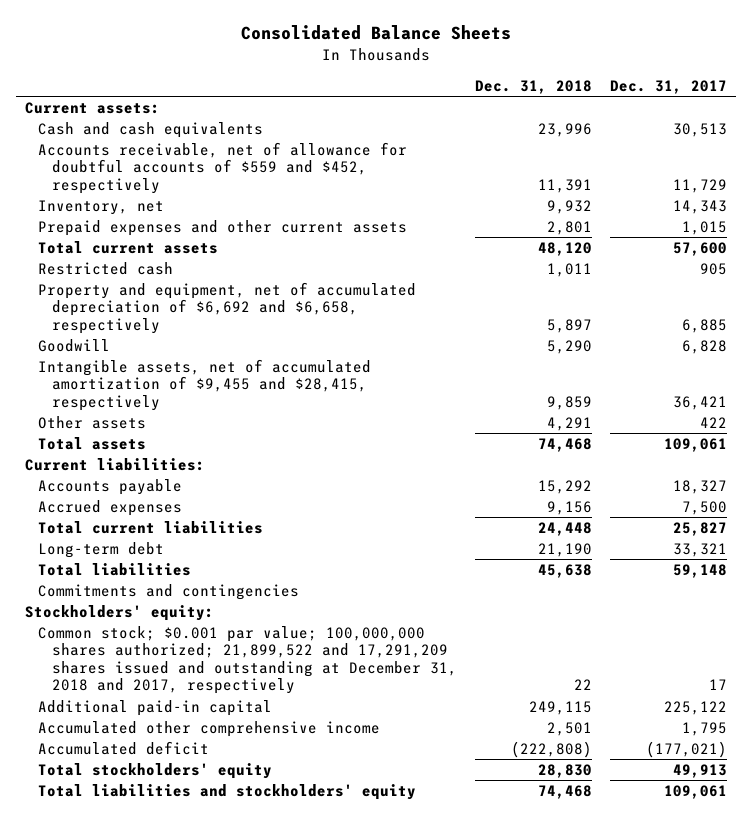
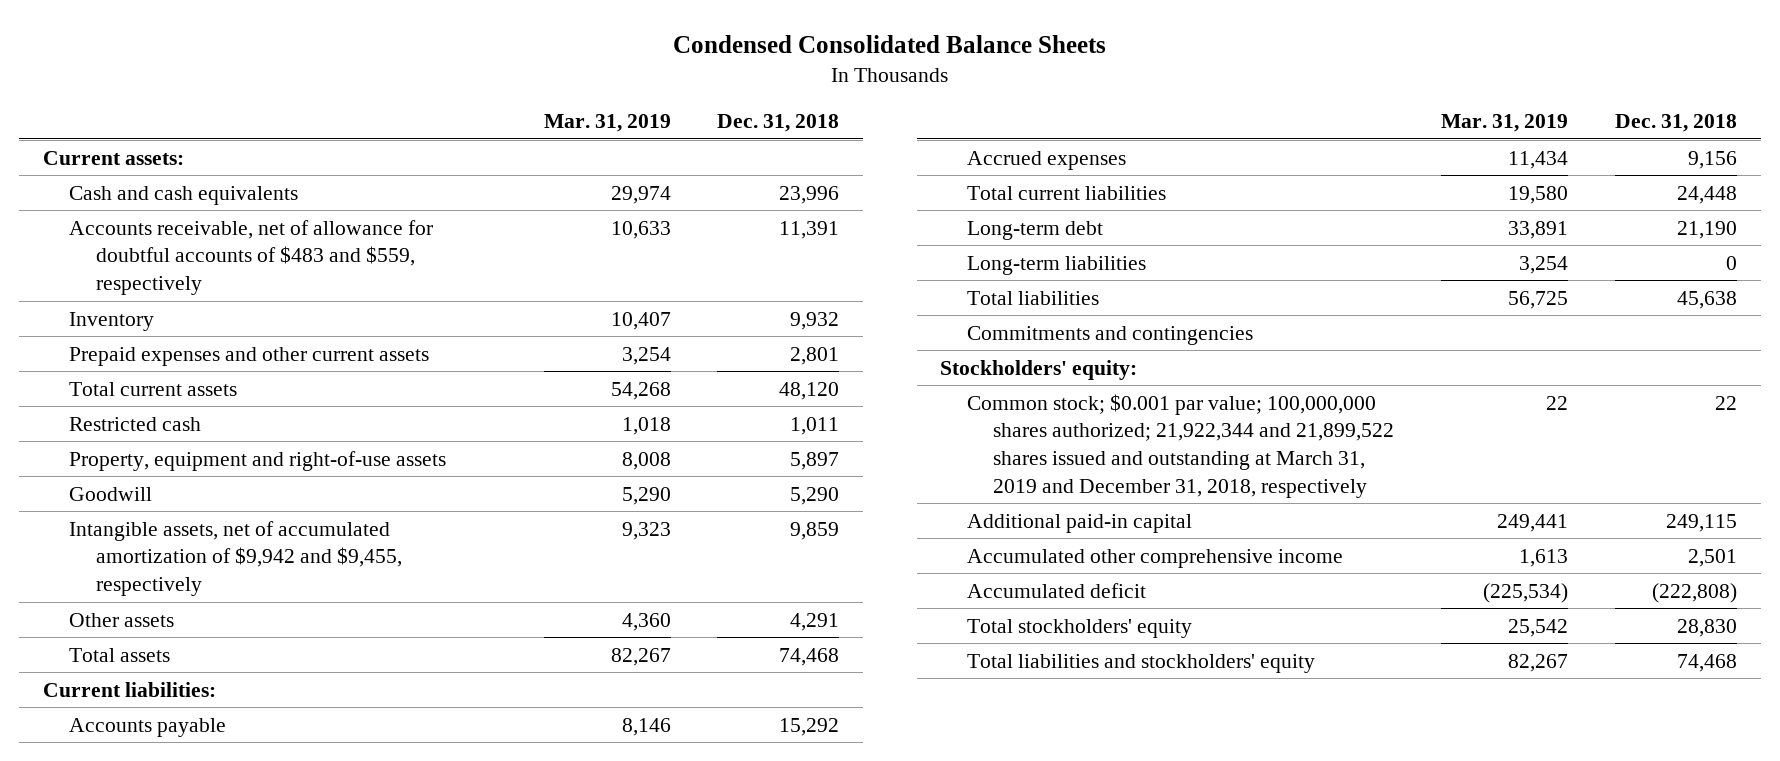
[241,25,512,41] Consolidated Balance Sheets -> [672,35,1106,54] Condensed Consolidated Balance Sheets
[609,79,727,94] Dec. 31, 2017 -> none
none -> [543,114,671,133] Mar. 31, 2019
[38,141,408,194] Accounts receivable, net of allowance for doubtful accounts of $559 and $452, respectively -> [69,219,434,296] Accounts receivable, net of allowance for doubtful accounts of $483 and $559, respectively
[38,199,165,215] Inventory, net -> [69,311,155,331] Inventory
[38,281,417,334] Property and equipment, net of accumulated depreciation of $6,692 and $6,658, respectively -> [69,450,447,471] Property, equipment and right-of-use assets
[38,358,372,411] Intangible assets, net of accumulated amortization of $9,455 and $28,415, respectively -> [69,520,402,597] Intangible assets, net of accumulated amortization of $9,942 and $9,455, respectively
none -> [966,255,1146,275] Long-term liabilities
[38,625,457,695] Common stock; $0.001 par value; 100,000,000 shares authorized; 21,899,522 and 17,291,209 shares issued and outstanding at December 31, 2018 and 2017, respectively -> [966,393,1395,498] Common stock; $0.001 par value; 100,000,000 shares authorized; 21,922,344 and 21,899,522 shares issued and outstanding at March 31, 2019 and December 31, 2018, respectively

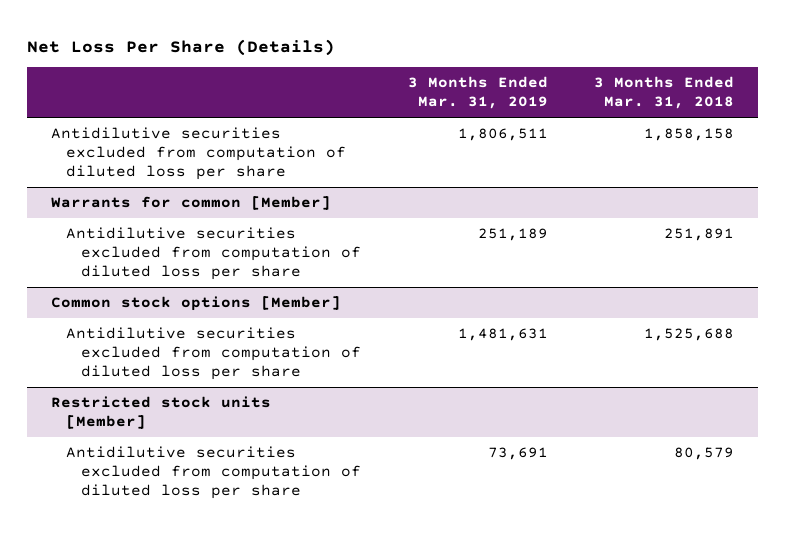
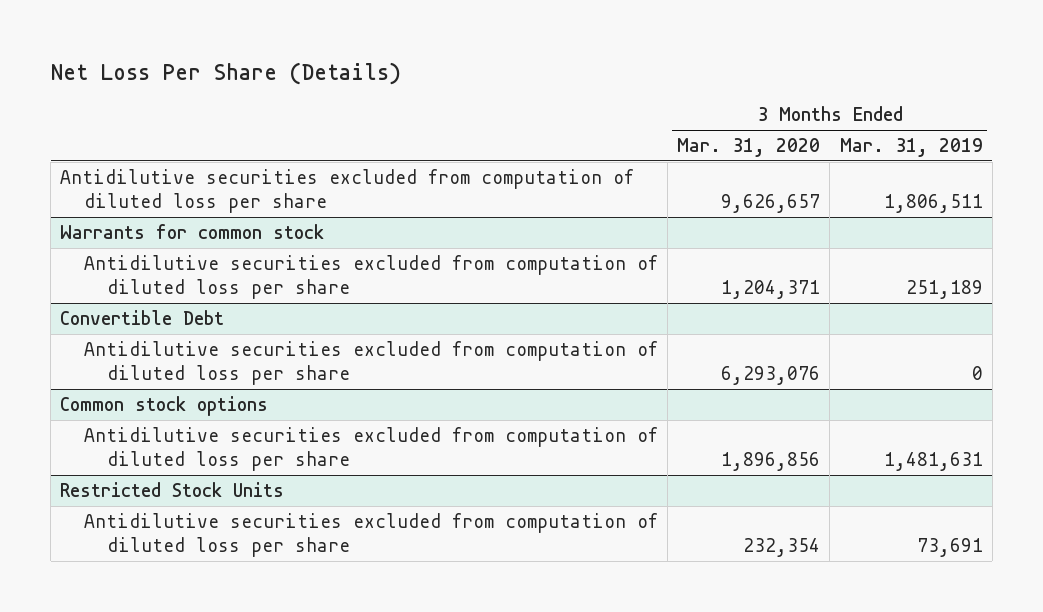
[594,76,735,110] 3 Months Ended Mar. 31, 2018 -> none
none -> [677,137,821,157] Mar. 31, 2020
[50,196,331,211] Warrants for common [Member] -> [60,223,325,239] Warrants for common stock
none -> [60,309,225,325] Convertible Debt
none -> [83,340,658,386] Antidilutive securities excluded from computation of diluted loss per share
[50,296,341,312] Common stock options [Member] -> [60,395,269,416] Common stock options
[50,396,271,429] Restricted stock units [Member] -> [60,481,285,497] Restricted Stock Units

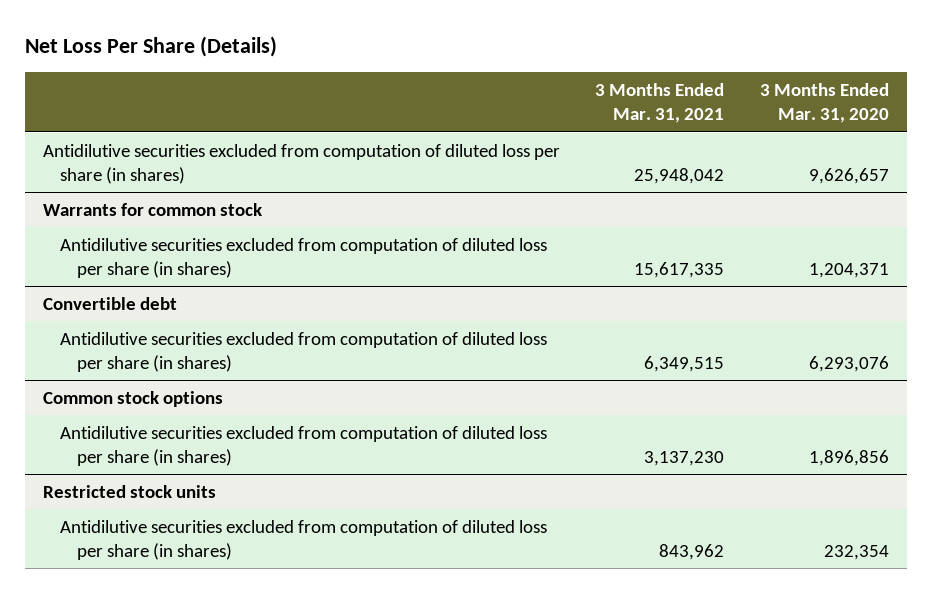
[839,137,983,157] Mar. 31, 2019 -> none
none -> [595,82,725,123] 3 Months Ended Mar. 31, 2021
[60,168,635,214] Antidilutive securities excluded from computation of diluted loss per share -> [42,143,560,184] Antidilutive securities excluded from computation of diluted loss per share (in shares)
[83,254,658,300] Antidilutive securities excluded from computation of diluted loss per share -> [59,237,547,278] Antidilutive securities excluded from computation of diluted loss per share (in shares)
[60,309,225,325] Convertible Debt -> [42,296,177,310] Convertible debt
[83,340,658,386] Antidilutive securities excluded from computation of diluted loss per share -> [59,331,547,372] Antidilutive securities excluded from computation of diluted loss per share (in shares)
[83,426,658,472] Antidilutive securities excluded from computation of diluted loss per share -> [59,425,547,466] Antidilutive securities excluded from computation of diluted loss per share (in shares)
[60,481,285,497] Restricted Stock Units -> [42,484,216,498] Restricted stock units
[83,512,658,558] Antidilutive securities excluded from computation of diluted loss per share -> [59,519,547,560] Antidilutive securities excluded from computation of diluted loss per share (in shares)

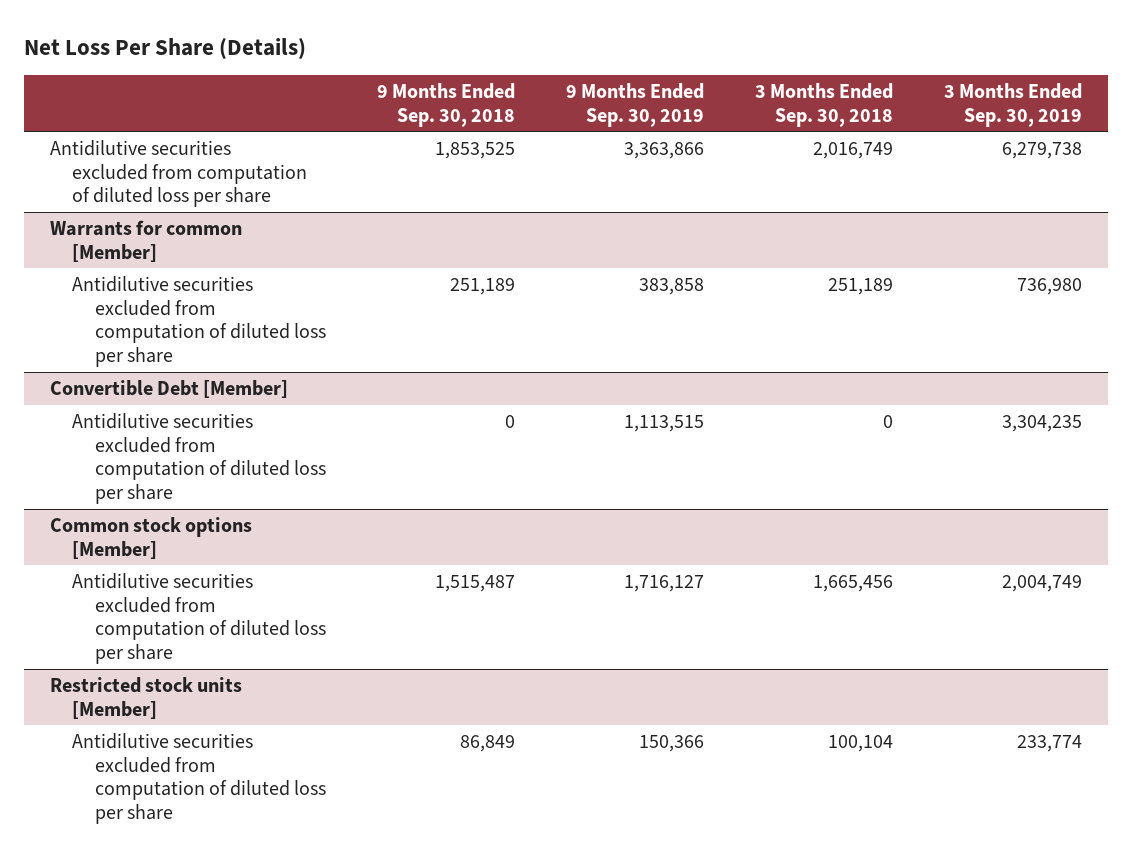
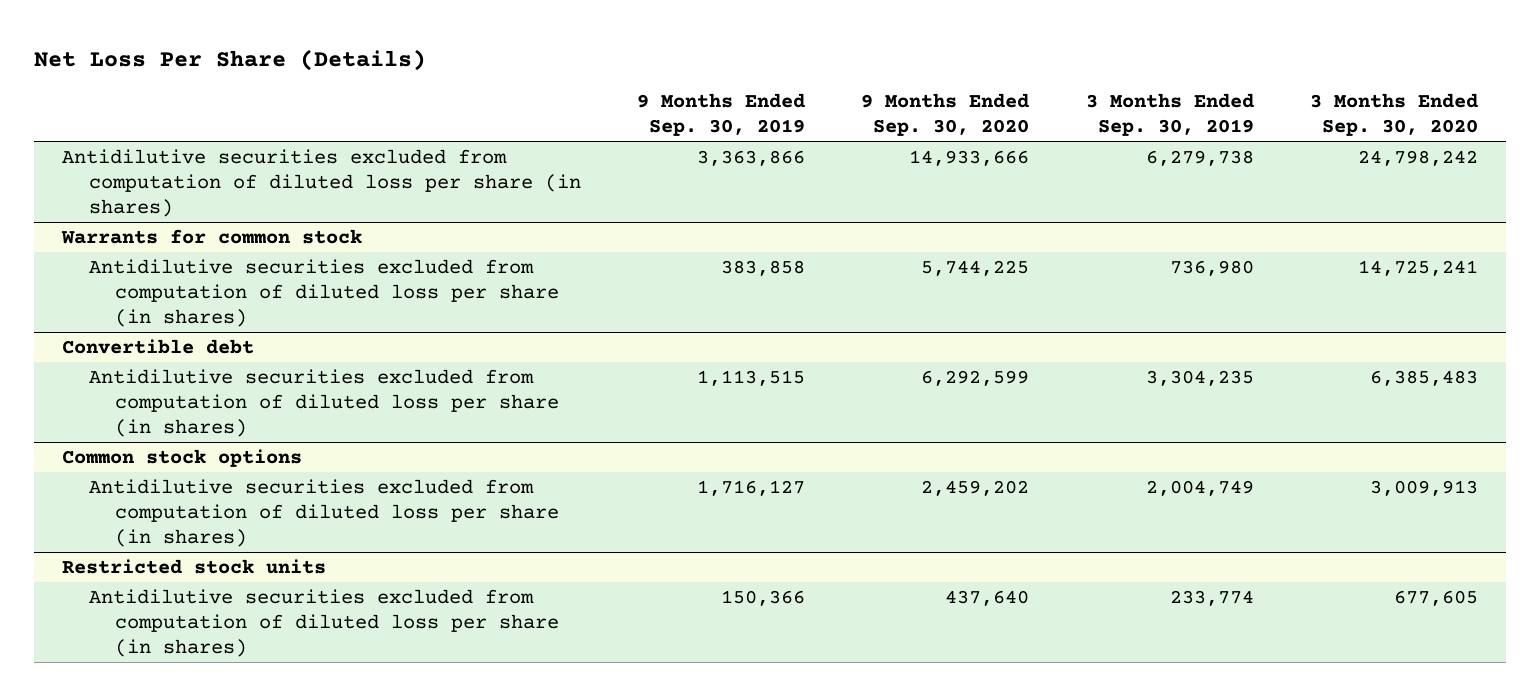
[376,83,515,127] 9 Months Ended Sep. 30, 2018 -> none
[755,83,894,127] 3 Months Ended Sep. 30, 2018 -> none
none -> [861,93,1030,136] 9 Months Ended Sep. 30, 2020
none -> [1309,93,1478,136] 3 Months Ended Sep. 30, 2020
[49,139,308,208] Antidilutive securities excluded from computation of diluted loss per share -> [62,148,581,217] Antidilutive securities excluded from computation of diluted loss per share (in shares)
[49,219,242,262] Warrants for common [Member] -> [61,228,363,244] Warrants for common stock
[72,275,326,367] Antidilutive securities excluded from computation of diluted loss per share -> [88,258,559,327] Antidilutive securities excluded from computation of diluted loss per share (in shares)
[49,379,288,398] Convertible Debt [Member] -> [62,338,255,354] Convertible debt
[72,412,326,504] Antidilutive securities excluded from computation of diluted loss per share -> [88,368,559,437] Antidilutive securities excluded from computation of diluted loss per share (in shares)
[49,516,252,559] Common stock options [Member] -> [62,448,303,467] Common stock options
[72,572,326,664] Antidilutive securities excluded from computation of diluted loss per share -> [88,478,559,547] Antidilutive securities excluded from computation of diluted loss per share (in shares)
[49,676,242,719] Restricted stock units [Member] -> [62,558,327,574] Restricted stock units
[72,732,326,824] Antidilutive securities excluded from computation of diluted loss per share -> [88,588,559,657] Antidilutive securities excluded from computation of diluted loss per share (in shares)

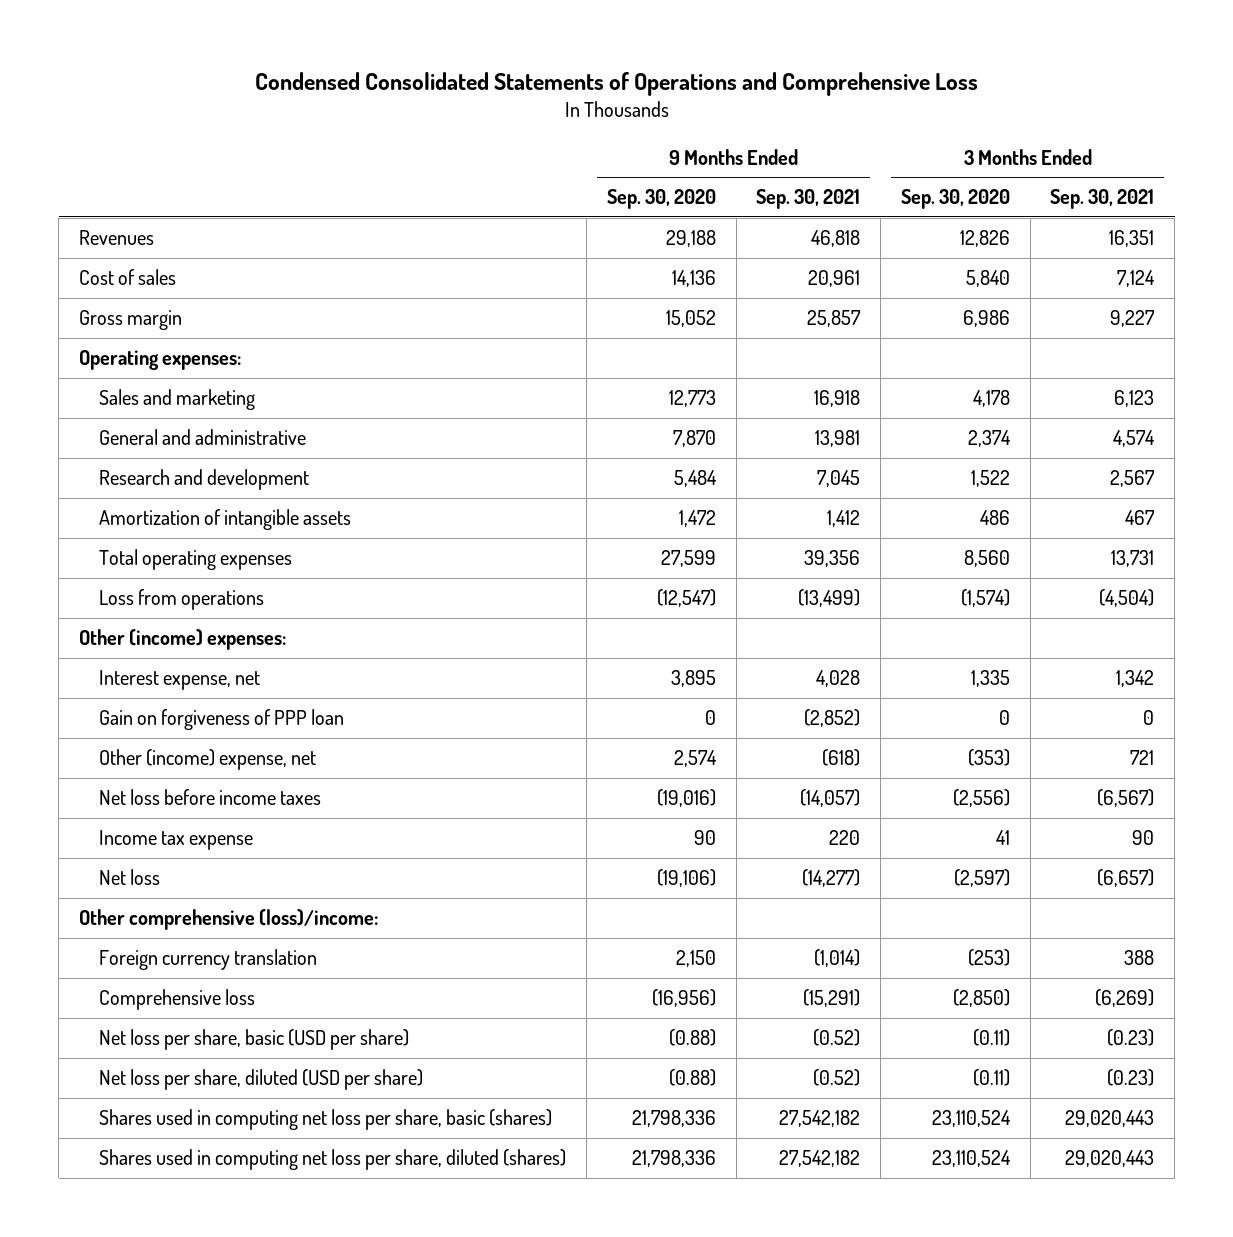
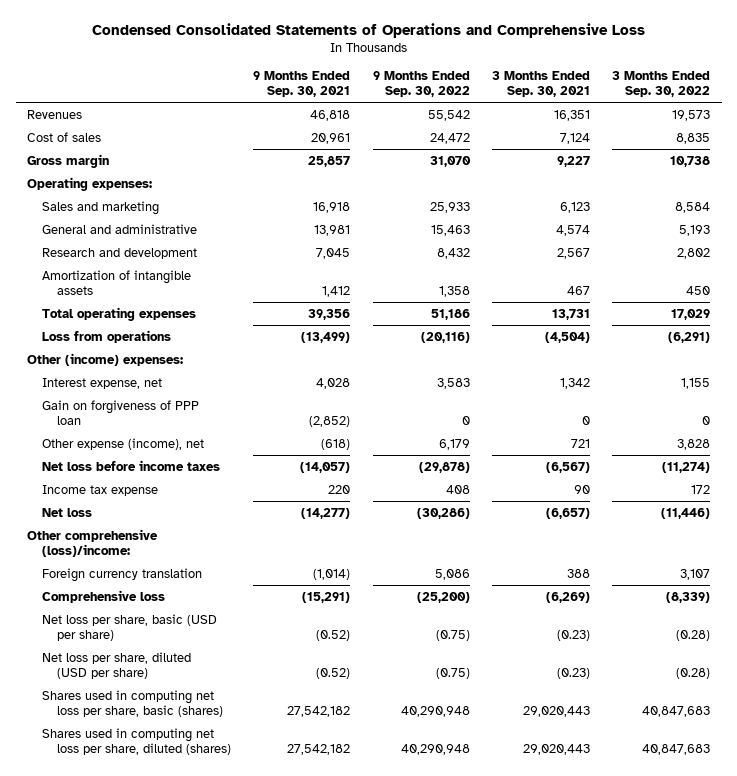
[606,189,716,210] Sep. 30, 2020 -> none
[900,189,1010,210] Sep. 30, 2020 -> none
none -> [372,70,470,97] 9 Months Ended Sep. 30, 2022
none -> [612,70,711,97] 3 Months Ended Sep. 30, 2022
[99,749,317,771] Other (income) expense, net -> [41,437,204,450] Other expense (income), net

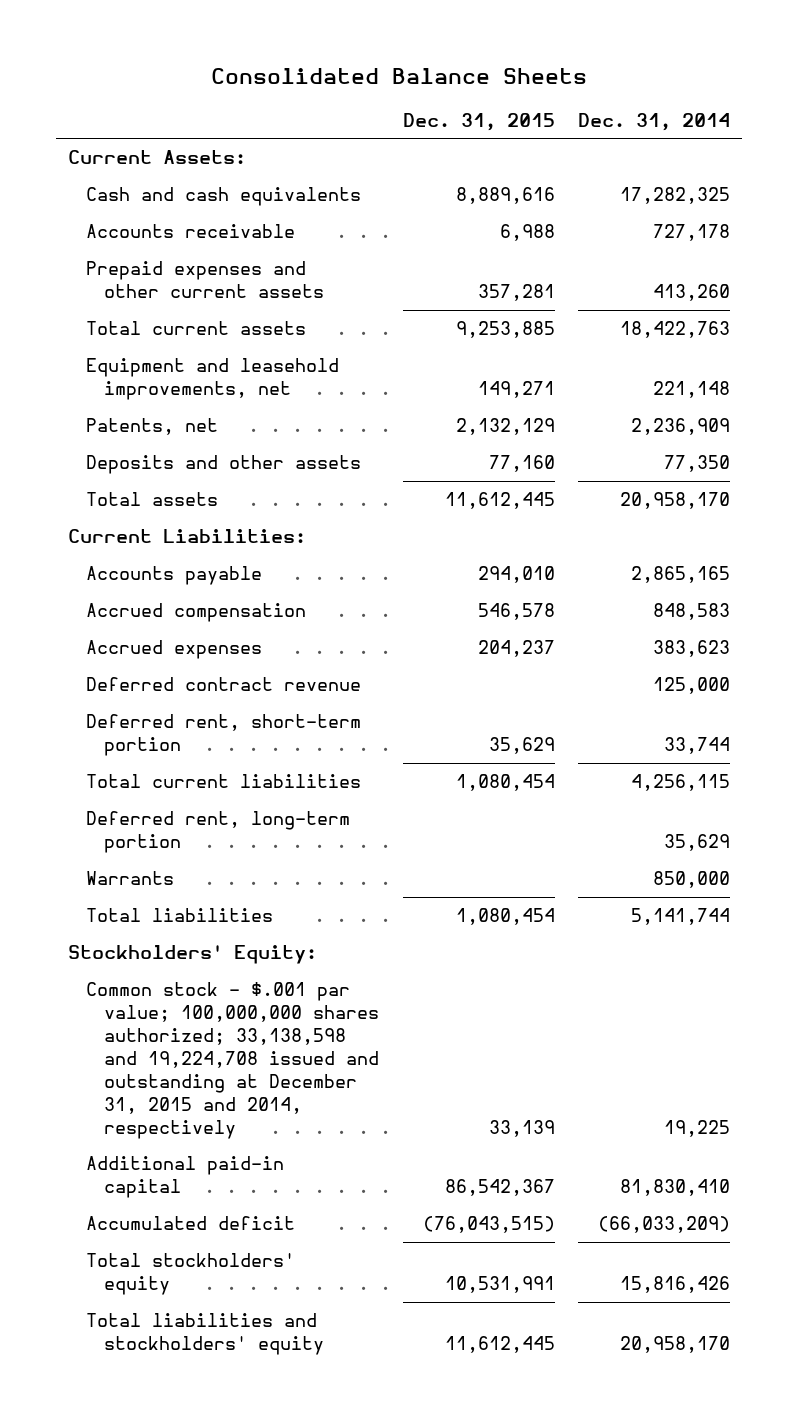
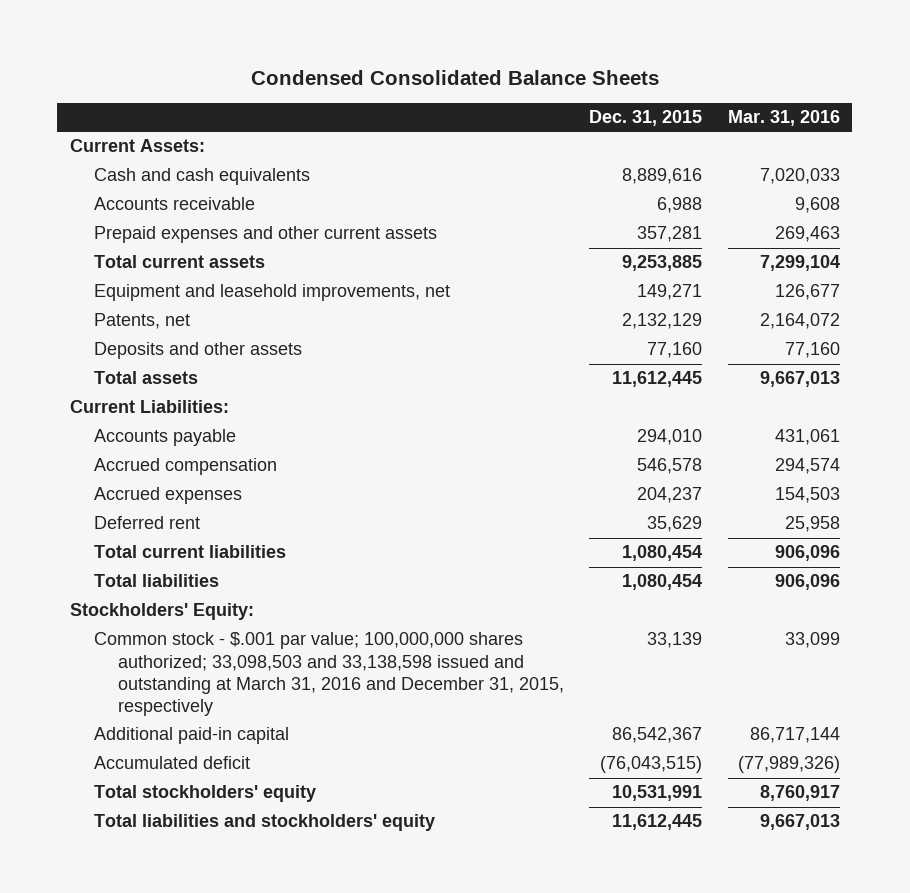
[210,67,587,84] Consolidated Balance Sheets -> [250,70,659,86] Condensed Consolidated Balance Sheets
[578,112,731,131] Dec. 31, 2014 -> none
none -> [727,110,840,127] Mar. 31, 2016
[85,677,361,692] Deferred contract revenue -> none
[85,714,361,757] Deferred rent, short-term portion -> [93,516,200,530] Deferred rent
[85,811,350,854] Deferred rent, long-term portion -> none
[85,871,174,886] Warrants -> none
[85,982,380,1139] Common stock - $.001 par value; 100,000,000 shares authorized; 33,138,598 and 19,224,708 issued and outstanding at December 31, 2015 and 2014, respectively -> [93,632,564,716] Common stock - $.001 par value; 100,000,000 shares authorized; 33,098,503 and 33,138,598 issued and outstanding at March 31, 2016 and December 31, 2015, respectively

